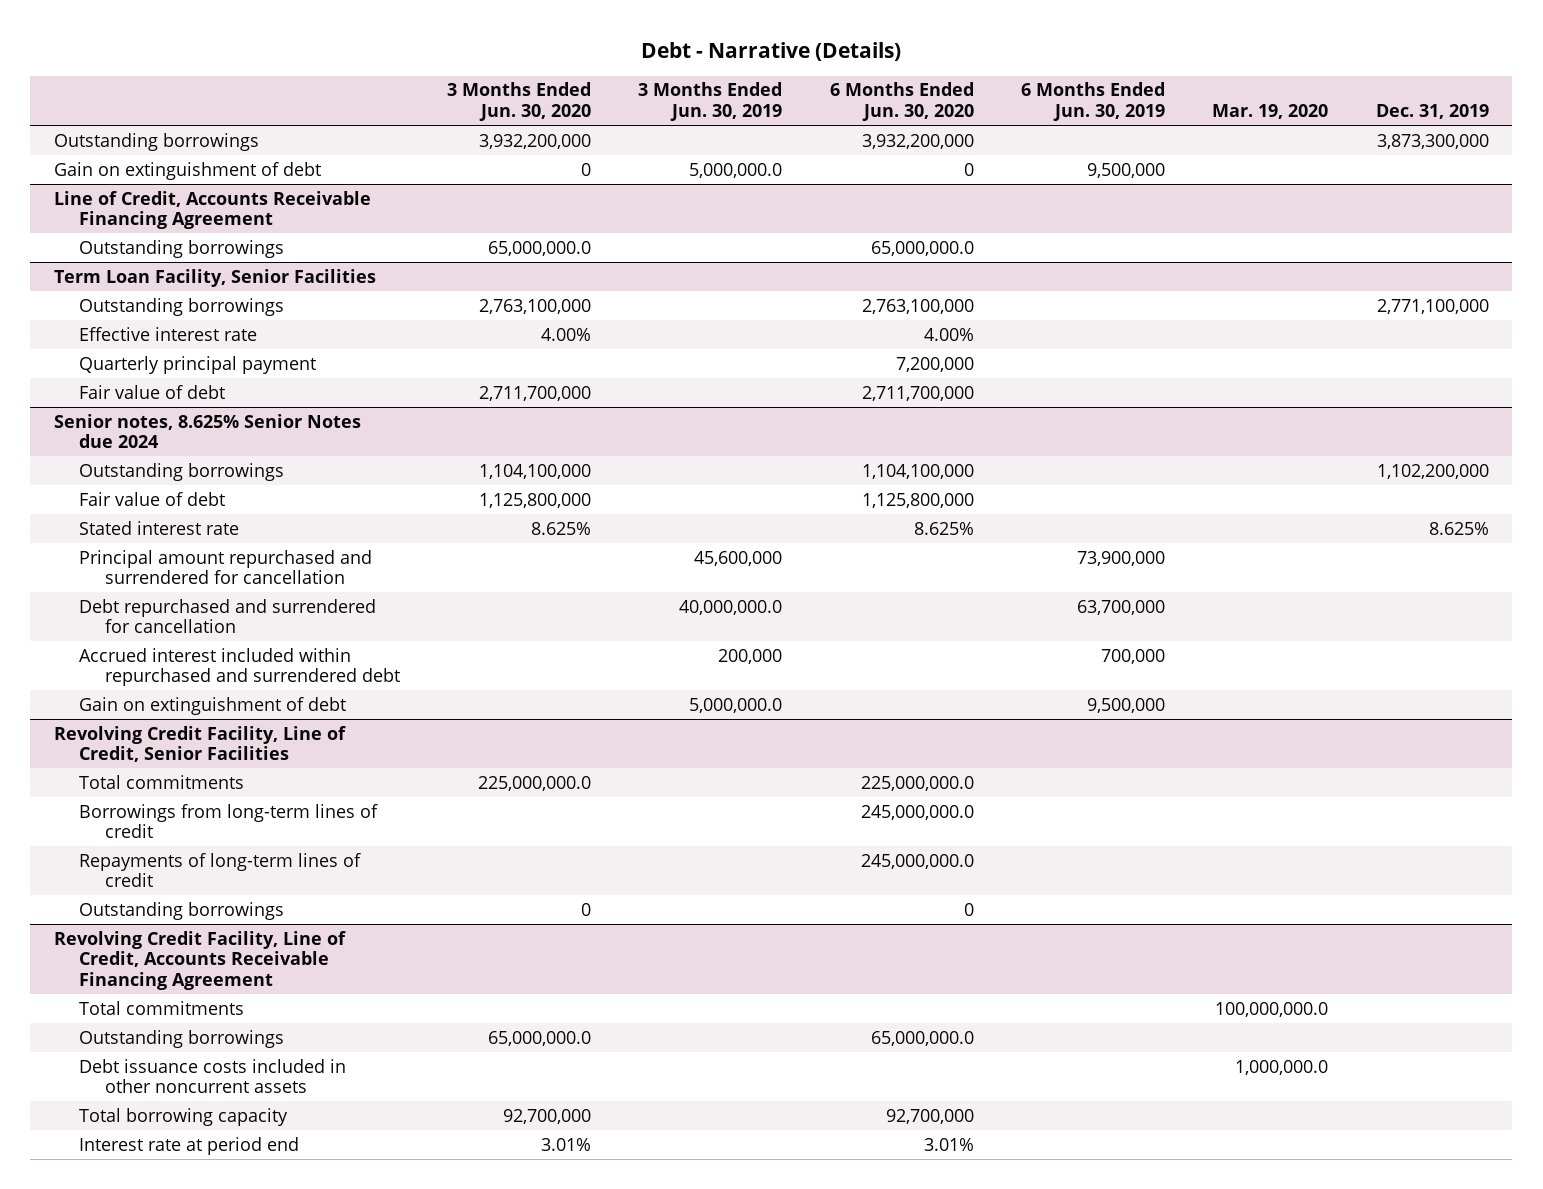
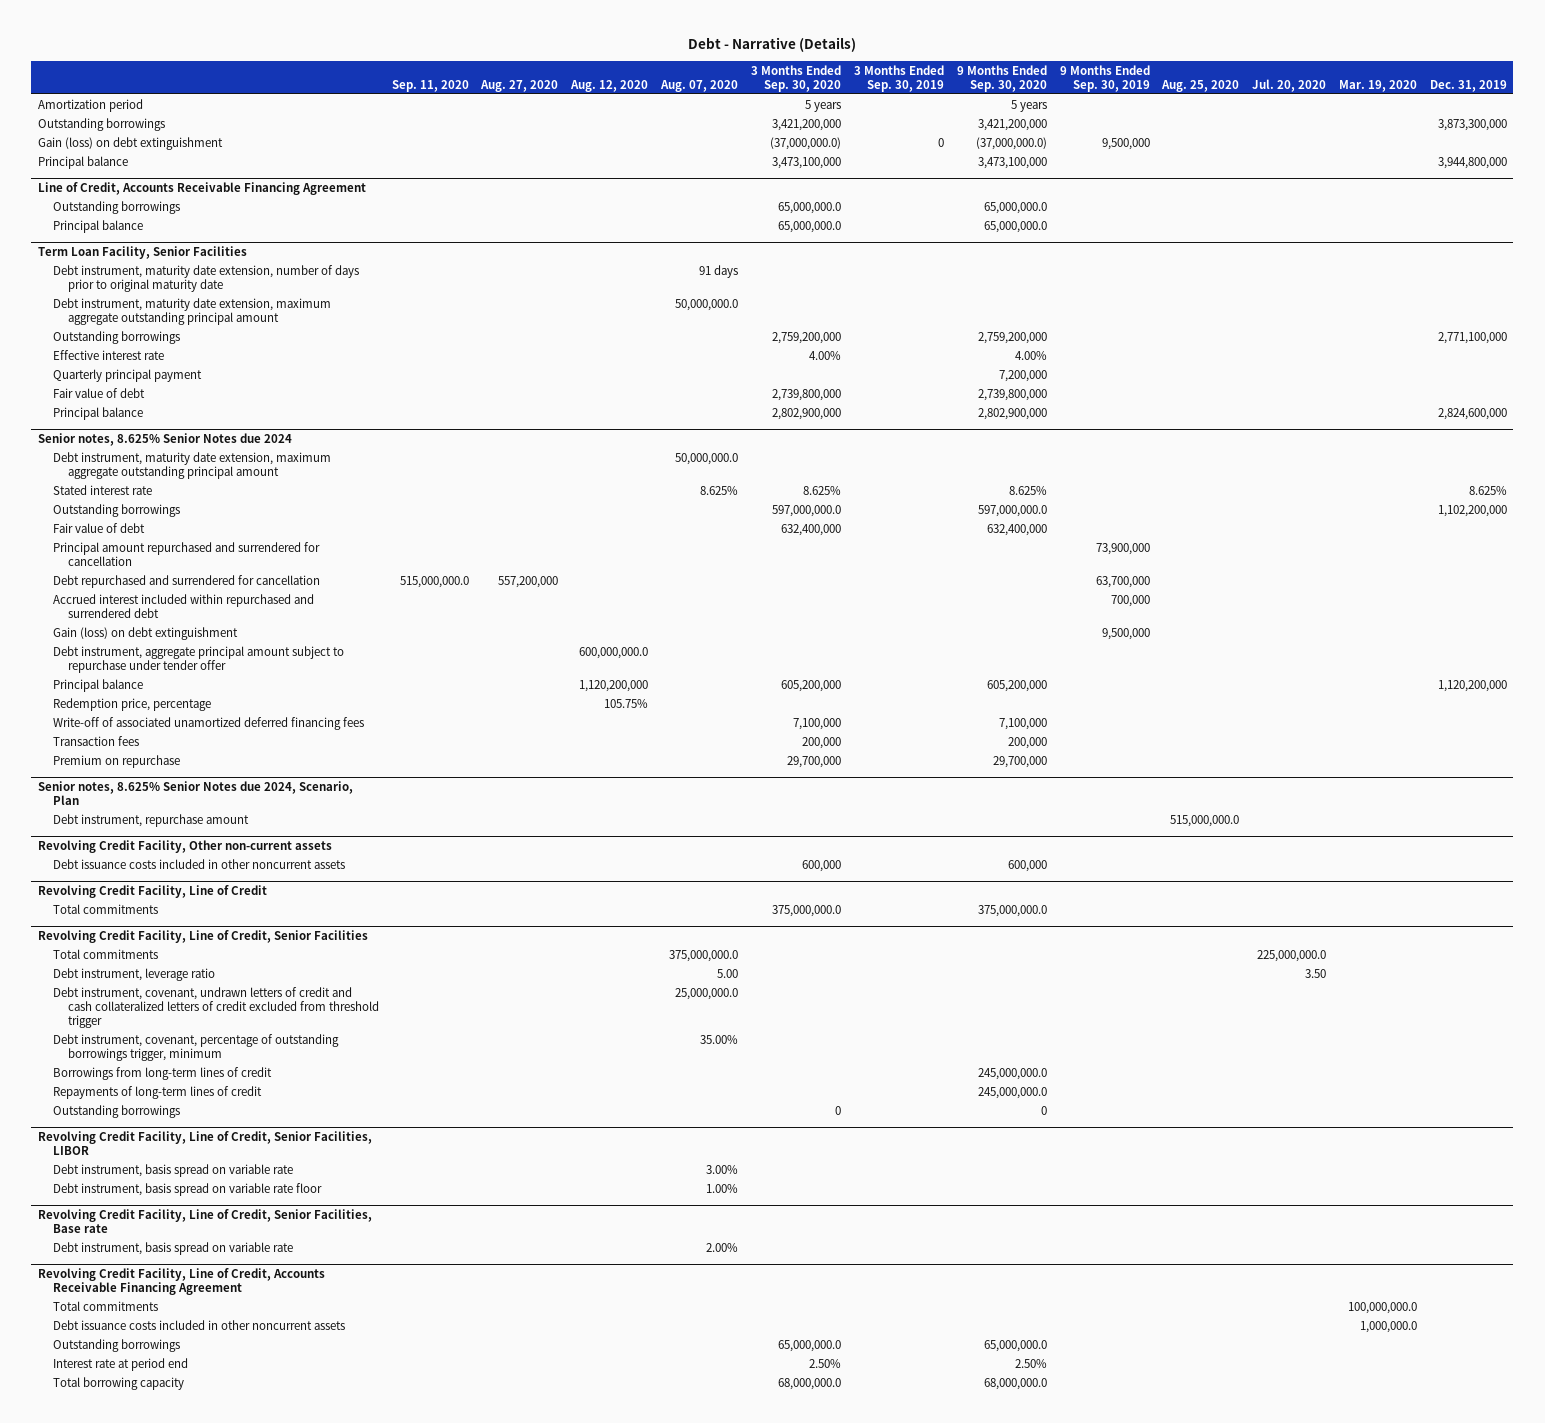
[446,82,591,122] 3 Months Ended Jun. 30, 2020 -> none
[638,82,783,122] 3 Months Ended Jun. 30, 2019 -> none
[829,82,974,122] 6 Months Ended Jun. 30, 2020 -> none
[1021,82,1166,122] 6 Months Ended Jun. 30, 2019 -> none
none -> [391,79,469,92] Sep. 11, 2020
none -> [480,79,559,92] Aug. 27, 2020
none -> [570,79,649,92] Aug. 12, 2020
none -> [660,79,739,92] Aug. 07, 2020
none -> [751,64,842,92] 3 Months Ended Sep. 30, 2020
none -> [853,64,944,92] 3 Months Ended Sep. 30, 2019
none -> [956,64,1047,92] 9 Months Ended Sep. 30, 2020
none -> [1059,64,1150,92] 9 Months Ended Sep. 30, 2019
none -> [1161,79,1240,92] Aug. 25, 2020
none -> [1252,78,1327,92] Jul. 20, 2020
none -> [37,98,143,112] Amortization period
[54,161,322,180] Gain on extinguishment of debt -> [37,136,223,150] Gain (loss) on debt extinguishment
none -> [37,155,128,169] Principal balance
none -> [52,219,143,233] Principal balance
none -> [52,264,359,292] Debt instrument, maturity date extension, number of days prior to original maturity date
none -> [52,297,331,325] Debt instrument, maturity date extension, maximum aggregate outstanding principal amount
none -> [52,406,143,420] Principal balance
none -> [52,451,331,479] Debt instrument, maturity date extension, maximum aggregate outstanding principal amount
[79,520,240,535] Stated interest rate -> [52,484,152,495] Stated interest rate
[79,696,347,715] Gain on extinguishment of debt -> [52,626,238,640] Gain (loss) on debt extinguishment
none -> [52,645,344,673] Debt instrument, aggregate principal amount subject to repurchase under tender offer
none -> [52,678,143,692] Principal balance
none -> [52,697,211,711] Redemption price, percentage
none -> [52,716,364,730] Write-off of associated unamortized deferred financing fees
none -> [52,735,139,746] Transaction fees
none -> [52,754,180,768] Premium on repurchase
none -> [37,780,353,806] Senior notes, 8.625% Senior Notes due 2024, Scenario, Plan
none -> [52,813,249,827] Debt instrument, repurchase amount
none -> [37,839,332,853] Revolving Credit Facility, Other non-current assets
none -> [52,858,345,869] Debt issuance costs included in other noncurrent assets
none -> [37,884,267,898] Revolving Credit Facility, Line of Credit
none -> [52,903,158,914] Total commitments
none -> [52,967,215,981] Debt instrument, leverage ratio
none -> [52,986,379,1029] Debt instrument, covenant, undrawn letters of credit and cash collateralized letters of credit excluded from threshold trigger
none -> [52,1033,339,1061] Debt instrument, covenant, percentage of outstanding borrowings trigger, minimum
none -> [37,1130,372,1156] Revolving Credit Facility, Line of Credit, Senior Facilities, LIBOR
none -> [52,1163,293,1177] Debt instrument, basis spread on variable rate
none -> [52,1182,322,1196] Debt instrument, basis spread on variable rate floor
none -> [37,1208,372,1234] Revolving Credit Facility, Line of Credit, Senior Facilities, Base rate
none -> [52,1241,293,1255] Debt instrument, basis spread on variable rate
[79,1029,285,1048] Outstanding borrowings -> [52,1338,180,1352] Outstanding borrowings
[79,1107,289,1126] Total borrowing capacity -> [52,1376,184,1390] Total borrowing capacity

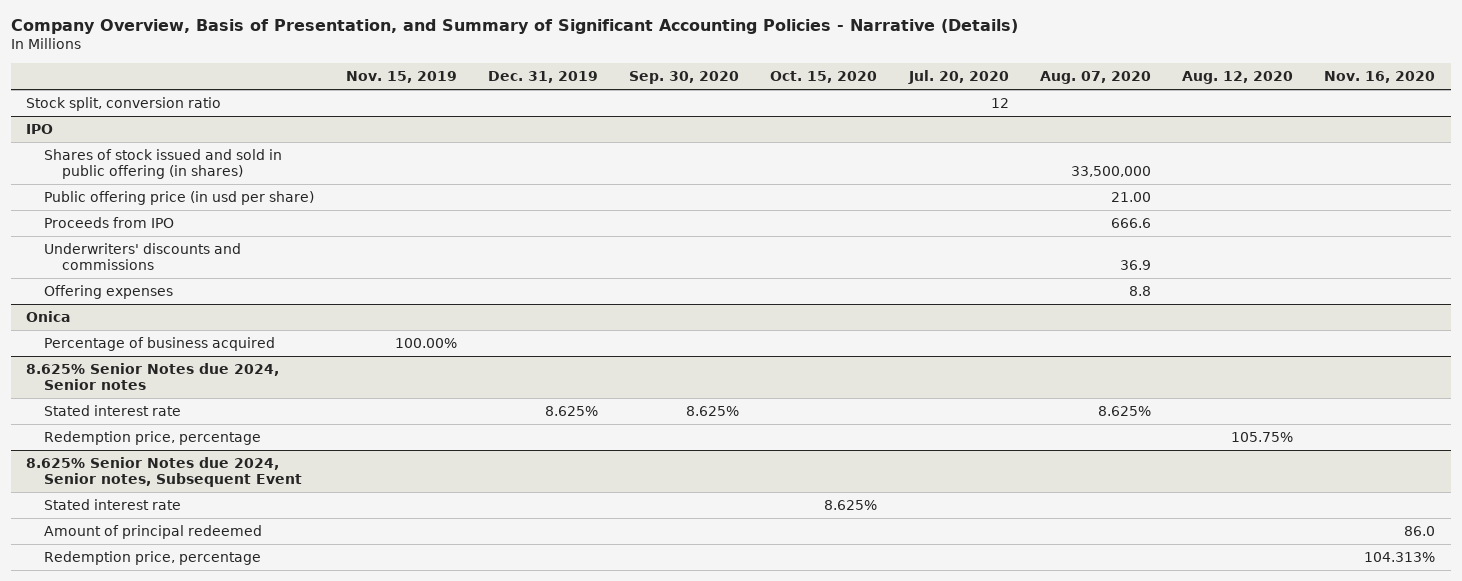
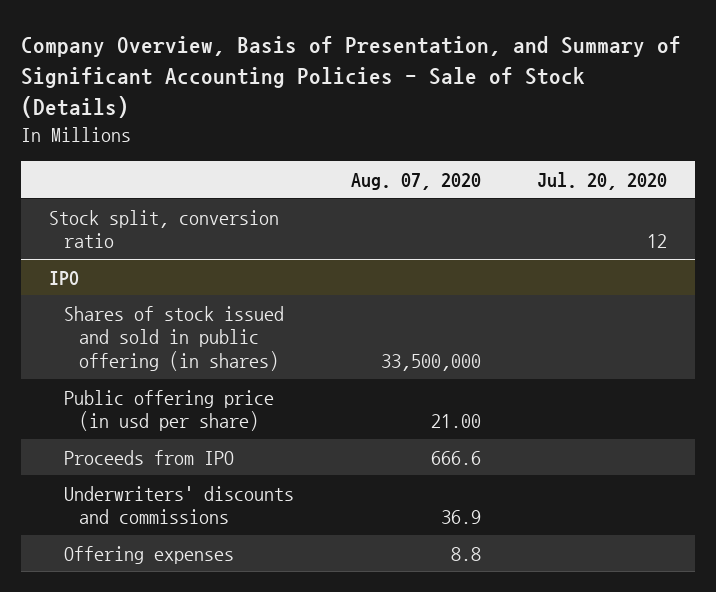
[10,19,1018,35] Company Overview, Basis of Presentation, and Summary of Significant Accounting Policies - Narrative (Details) -> [20,35,681,119] Company Overview, Basis of Presentation, and Summary of Significant Accounting Policies - Sale of Stock (Details)
[345,70,457,83] Nov. 15, 2019 -> none
[487,70,598,83] Dec. 31, 2019 -> none
[629,70,740,84] Sep. 30, 2020 -> none
[770,70,878,83] Oct. 15, 2020 -> none
[1182,70,1294,84] Aug. 12, 2020 -> none
[1324,70,1436,83] Nov. 16, 2020 -> none
[26,311,71,323] Onica -> none
[44,337,276,352] Percentage of business acquired -> none
[26,363,280,391] 8.625% Senior Notes due 2024, Senior notes -> none
[44,405,182,417] Stated interest rate -> none
[44,431,262,446] Redemption price, percentage -> none
[26,457,303,488] 8.625% Senior Notes due 2024, Senior notes, Subsequent Event -> none
[44,499,182,511] Stated interest rate -> none
[44,525,263,540] Amount of principal redeemed -> none
[44,551,262,566] Redemption price, percentage -> none

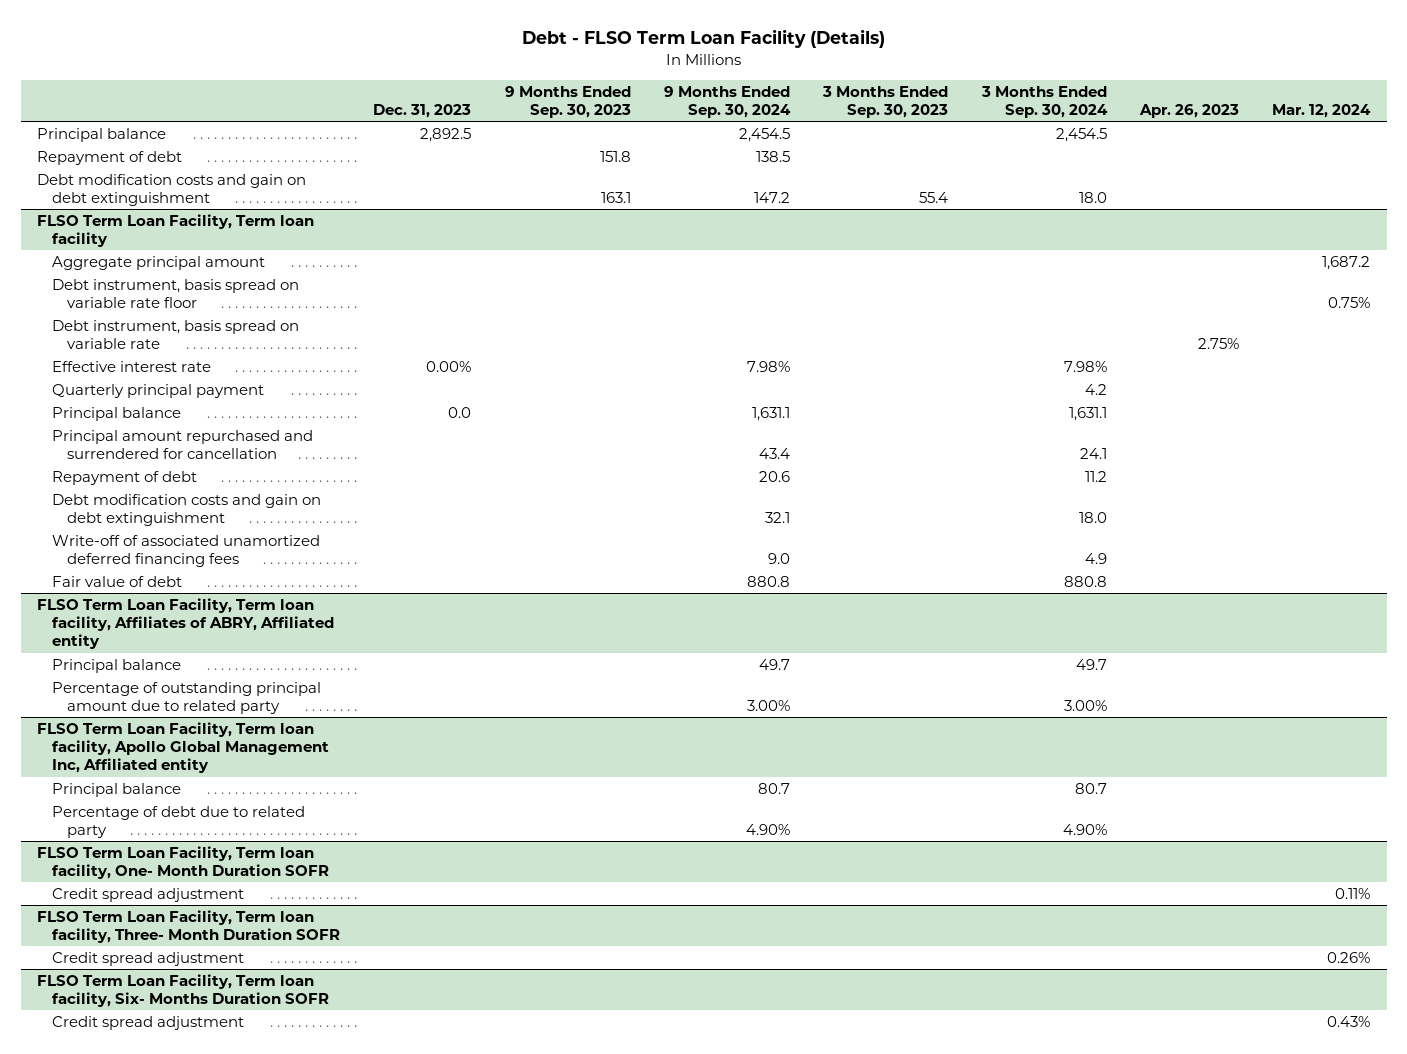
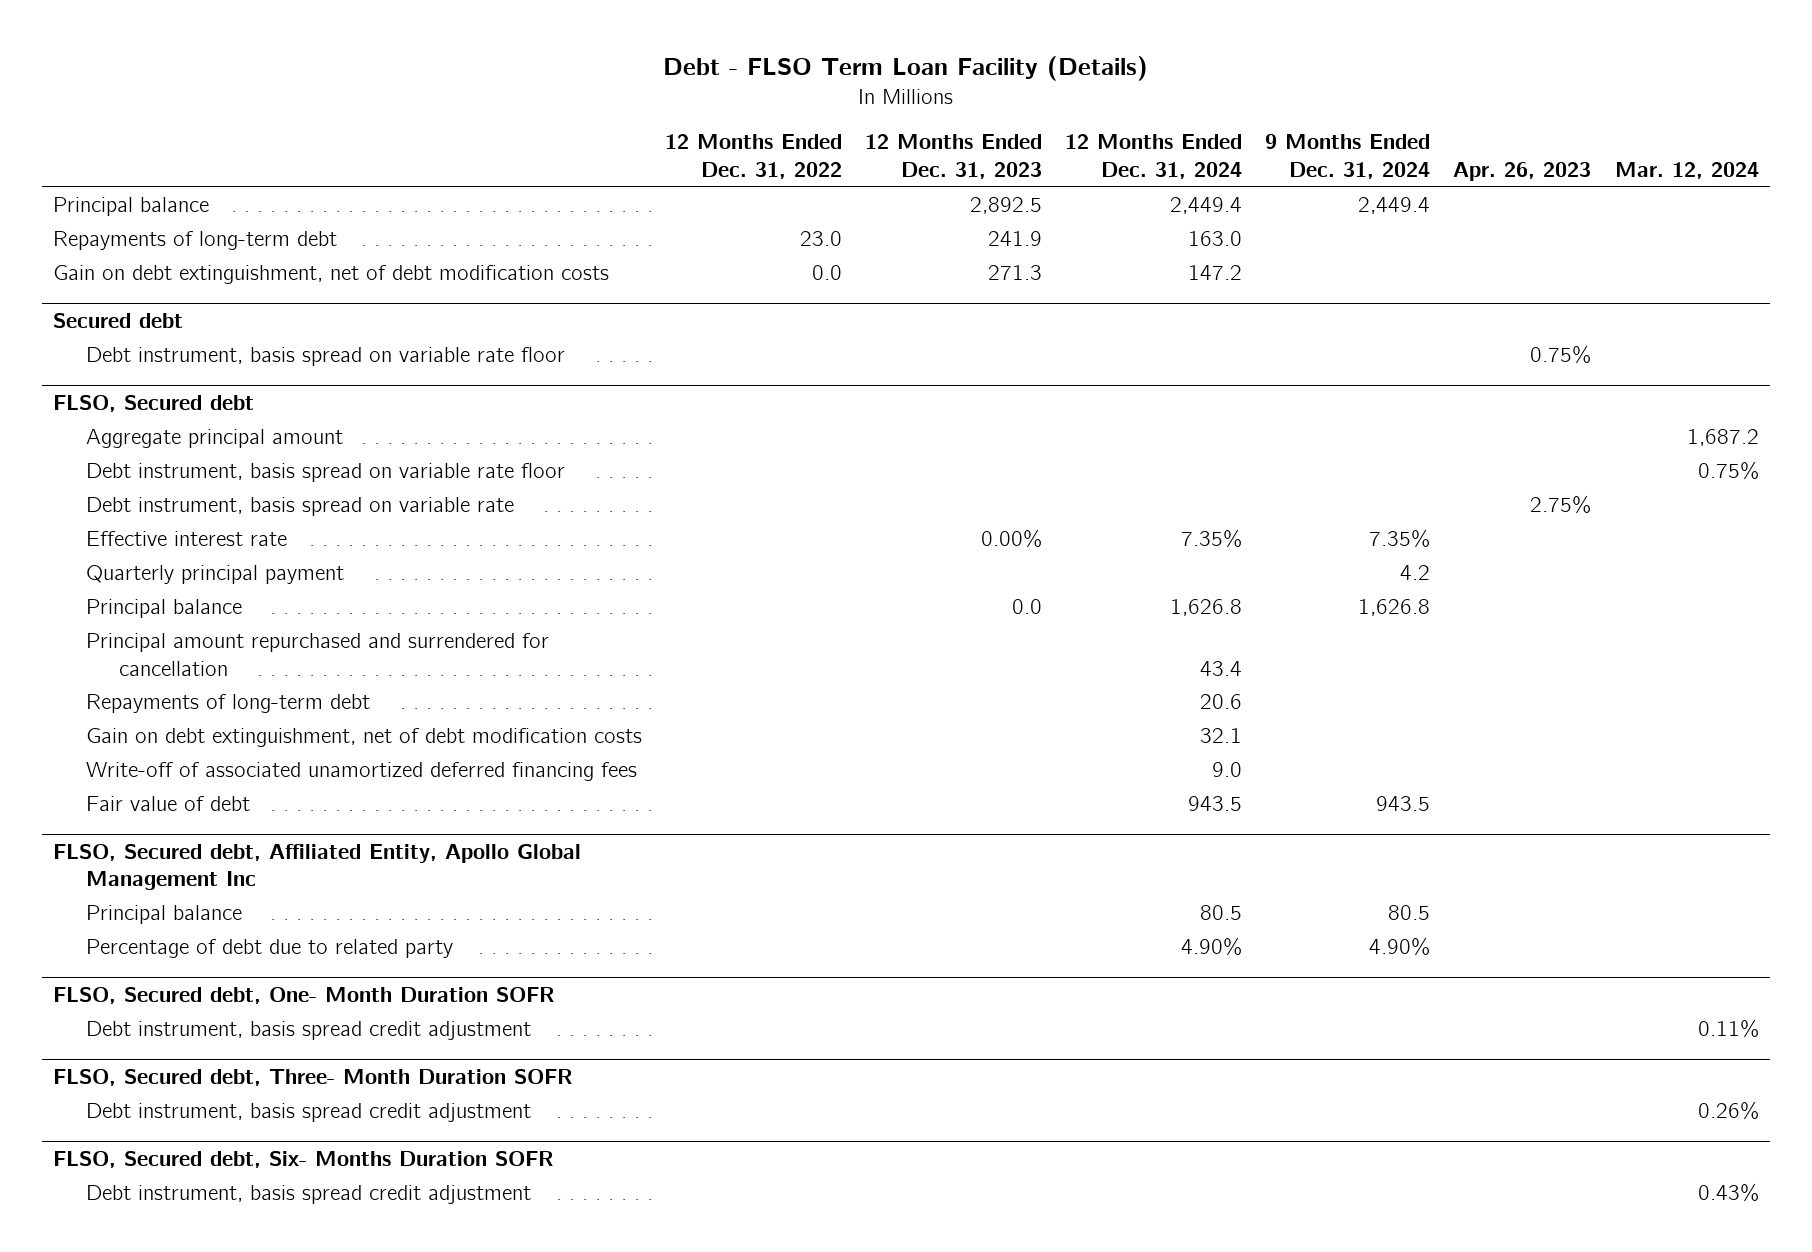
[373,103,472,118] Dec. 31, 2023 -> none
[504,85,631,118] 9 Months Ended Sep. 30, 2023 -> none
[663,85,791,118] 9 Months Ended Sep. 30, 2024 -> none
[822,85,949,118] 3 Months Ended Sep. 30, 2023 -> none
[980,85,1108,118] 3 Months Ended Sep. 30, 2024 -> none
none -> [664,134,842,179] 12 Months Ended Dec. 31, 2022
none -> [865,134,1043,179] 12 Months Ended Dec. 31, 2023
none -> [1065,134,1243,179] 12 Months Ended Dec. 31, 2024
none -> [1265,134,1431,179] 9 Months Ended Dec. 31, 2024
[37,150,183,165] Repayment of debt -> [53,231,338,251] Repayments of long-term debt
[37,173,307,207] Debt modification costs and gain on debt extinguishment -> [53,265,610,285] Gain on debt extinguishment, net of debt modification costs
none -> [53,313,184,329] Secured debt
none -> [85,347,565,367] Debt instrument, basis spread on variable rate floor
[37,213,315,248] FLSO Term Loan Facility, Term loan facility -> [53,395,255,413] FLSO, Secured debt
[51,470,197,485] Repayment of debt -> [85,694,370,714] Repayments of long-term debt
[51,493,321,527] Debt modification costs and gain on debt extinguishment -> [85,728,642,748] Gain on debt extinguishment, net of debt modification costs
[37,597,334,650] FLSO Term Loan Facility, Term loan facility, Affiliates of ABRY, Affiliated entity -> none
[51,658,181,673] Principal balance -> none
[51,681,321,715] Percentage of outstanding principal amount due to related party -> none
[37,721,329,774] FLSO Term Loan Facility, Term loan facility, Apollo Global Management Inc, Affiliated entity -> [53,844,582,891] FLSO, Secured debt, Affiliated Entity, Apollo Global Management Inc
[37,845,329,880] FLSO Term Loan Facility, Term loan facility, One- Month Duration SOFR -> [53,987,555,1005] FLSO, Secured debt, One- Month Duration SOFR
[51,887,244,902] Credit spread adjustment -> [85,1021,531,1041] Debt instrument, basis spread credit adjustment
[37,909,340,944] FLSO Term Loan Facility, Term loan facility, Three- Month Duration SOFR -> [53,1069,573,1087] FLSO, Secured debt, Three- Month Duration SOFR
[51,951,244,966] Credit spread adjustment -> [85,1103,531,1123] Debt instrument, basis spread credit adjustment
[37,973,329,1008] FLSO Term Loan Facility, Term loan facility, Six- Months Duration SOFR -> [53,1151,554,1169] FLSO, Secured debt, Six- Months Duration SOFR
[51,1015,244,1030] Credit spread adjustment -> [85,1185,531,1205] Debt instrument, basis spread credit adjustment

